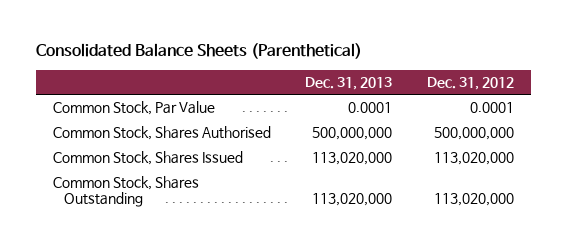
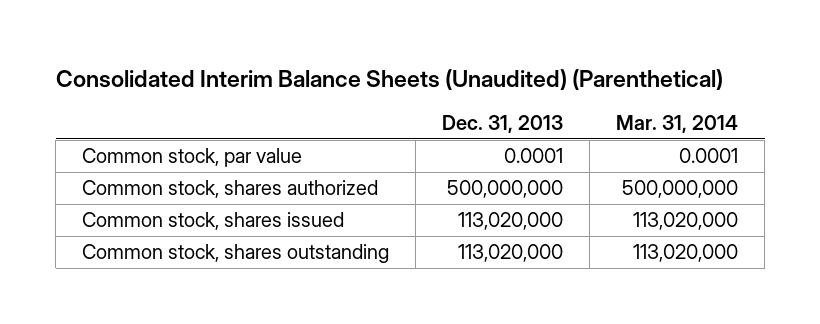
[35,43,362,60] Consolidated Balance Sheets (Parenthetical) -> [55,68,723,90] Consolidated Interim Balance Sheets (Unaudited) (Parenthetical)
[426,76,514,90] Dec. 31, 2012 -> none
none -> [616,114,739,133] Mar. 31, 2014
[52,101,215,116] Common Stock, Par Value -> [82,148,303,168] Common stock, par value
[52,126,271,141] Common Stock, Shares Authorised -> [82,180,379,199] Common stock, shares authorized
[52,151,243,166] Common Stock, Shares Issued -> [82,212,345,231] Common stock, shares issued
[52,176,199,208] Common Stock, Shares Outstanding -> [82,244,390,264] Common stock, shares outstanding

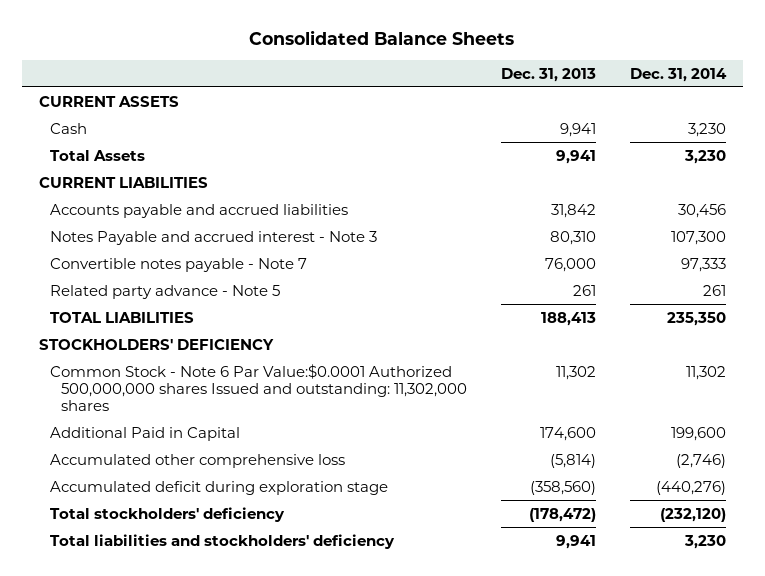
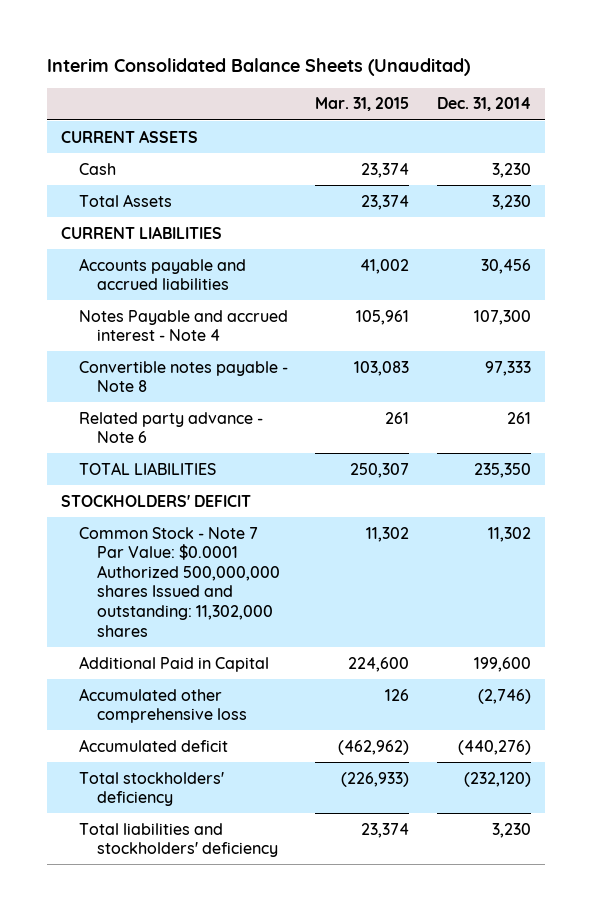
[249,30,515,46] Consolidated Balance Sheets -> [47,58,471,77] Interim Consolidated Balance Sheets (Unauditad)
[501,67,597,82] Dec. 31, 2013 -> none
none -> [315,97,410,112] Mar. 31, 2015
[49,230,377,245] Notes Payable and accrued interest - Note 3 -> [79,309,289,342] Notes Payable and accrued interest - Note 4
[49,257,307,272] Convertible notes payable - Note 7 -> [79,360,289,393] Convertible notes payable - Note 8
[49,284,280,299] Related party advance - Note 5 -> [79,411,264,444] Related party advance - Note 6
[38,338,274,350] STOCKHOLDERS' DEFICIENCY -> [61,494,252,507] STOCKHOLDERS' DEFICIT
[49,363,468,412] Common Stock - Note 6 Par Value:$0.0001 Authorized 500,000,000 shares Issued and outstanding: 11,302,000 shares -> [79,526,280,637] Common Stock - Note 7 Par Value: $0.0001 Authorized 500,000,000 shares Issued and outstanding: 11,302,000 shares
[49,480,388,495] Accumulated deficit during exploration stage -> [79,738,229,752] Accumulated deficit

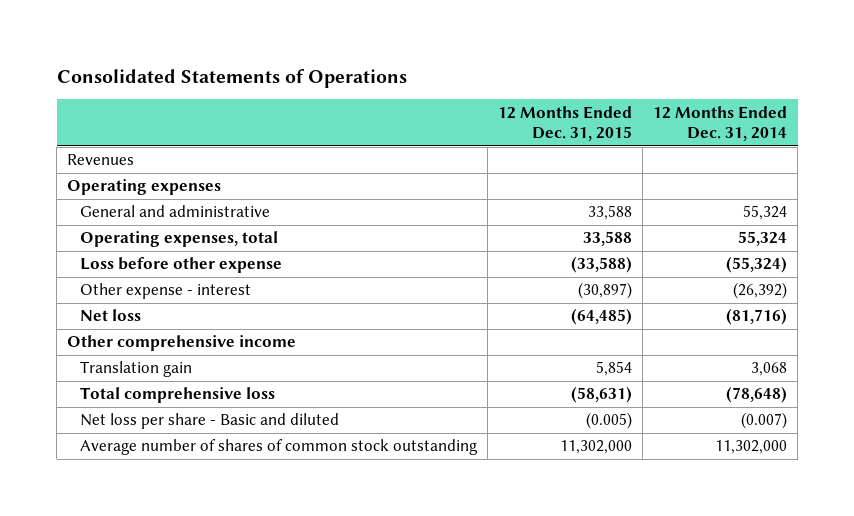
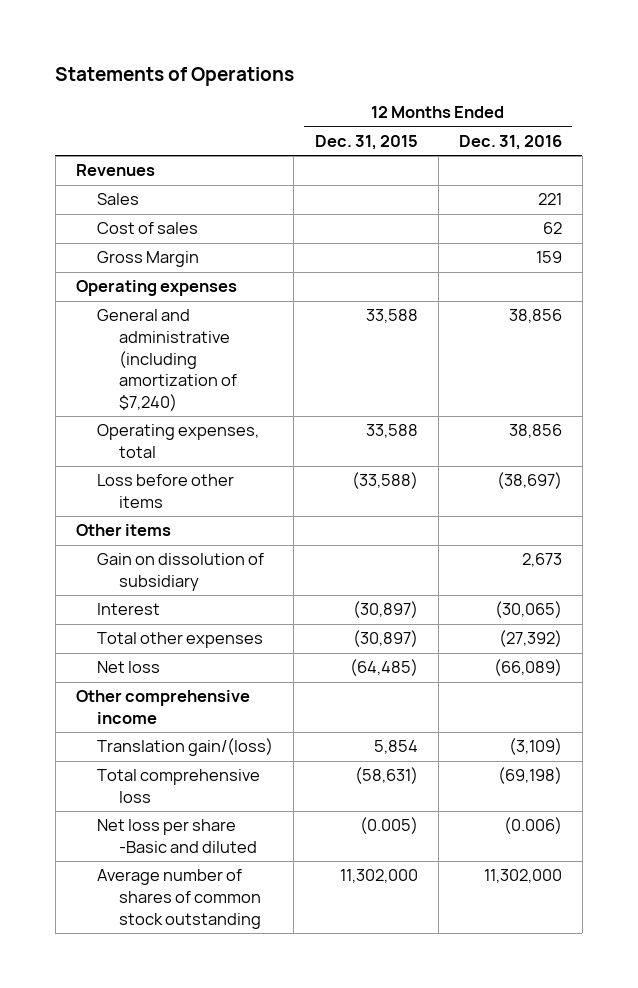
[56,68,407,88] Consolidated Statements of Operations -> [55,67,295,87] Statements of Operations
[653,105,788,142] 12 Months Ended Dec. 31, 2014 -> none
none -> [458,135,562,151] Dec. 31, 2016
none -> [97,193,140,206] Sales
none -> [97,222,199,235] Cost of sales
none -> [97,251,200,268] Gross Margin
[80,205,271,218] General and administrative -> [97,309,237,411] General and administrative (including amortization of $7,240)
[80,257,283,274] Loss before other expense -> [97,474,235,508] Loss before other items
none -> [76,524,172,537] Other items
none -> [97,553,265,591] Gain on dissolution of subsidiary
[80,283,252,300] Other expense - interest -> [97,603,161,616] Interest
none -> [97,632,264,649] Total other expenses
[80,361,193,378] Translation gain -> [97,738,274,757] Translation gain/(loss)
[80,413,340,430] Net loss per share - Basic and diluted -> [97,819,257,853] Net loss per share -Basic and diluted

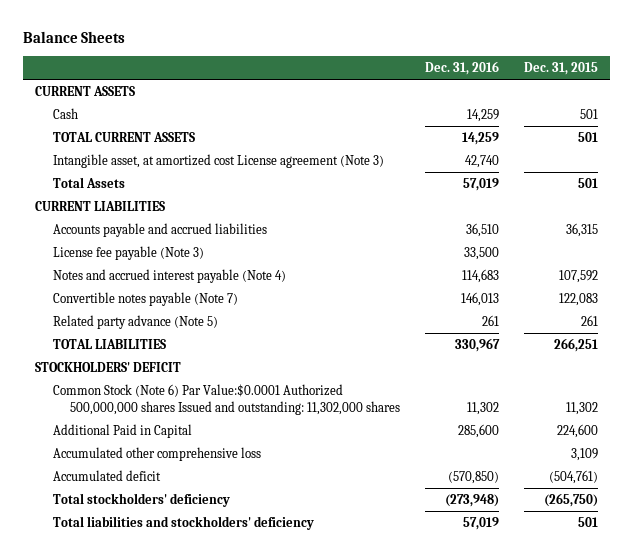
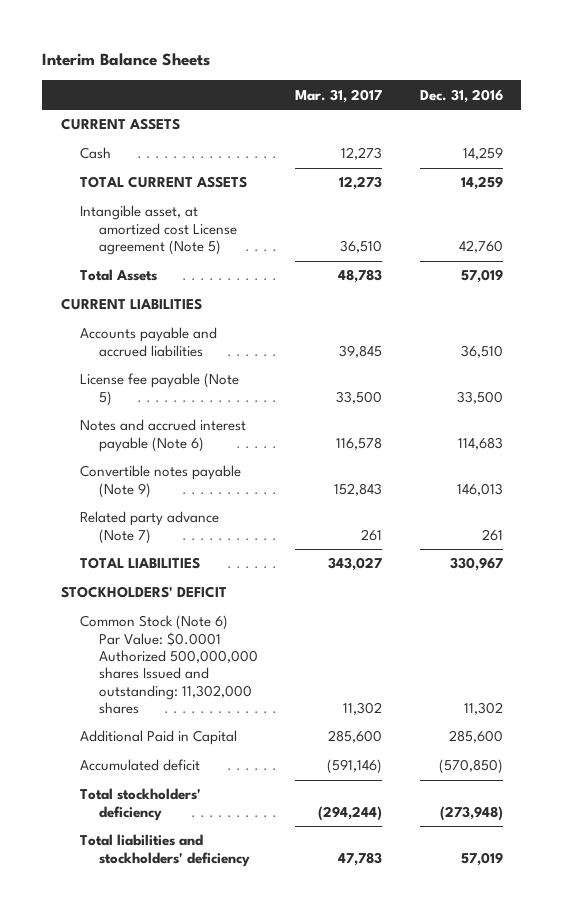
[22,31,125,44] Balance Sheets -> [41,53,210,67] Interim Balance Sheets
[523,62,598,76] Dec. 31, 2015 -> none
none -> [295,88,383,103] Mar. 31, 2017
[52,153,384,168] Intangible asset, at amortized cost License agreement (Note 3) -> [79,205,238,256] Intangible asset, at amortized cost License agreement (Note 5)
[465,154,500,168] 42,740 -> [458,240,503,254] 42,760
[52,245,204,260] License fee payable (Note 3) -> [79,373,239,406] License fee payable (Note 5)
[52,268,286,283] Notes and accrued interest payable (Note 4) -> [79,419,246,452] Notes and accrued interest payable (Note 6)
[52,291,238,306] Convertible notes payable (Note 7) -> [79,465,241,498] Convertible notes payable (Note 9)
[52,314,218,329] Related party advance (Note 5) -> [79,511,219,544] Related party advance (Note 7)
[52,383,401,415] Common Stock (Note 6) Par Value:$0.0001 Authorized 500,000,000 shares Issued and outstanding: 11,302,000 shares -> [79,615,259,714] Common Stock (Note 6) Par Value: $0.0001 Authorized 500,000,000 shares Issued and outstanding: 11,302,000 shares
[52,446,261,461] Accumulated other comprehensive loss -> none

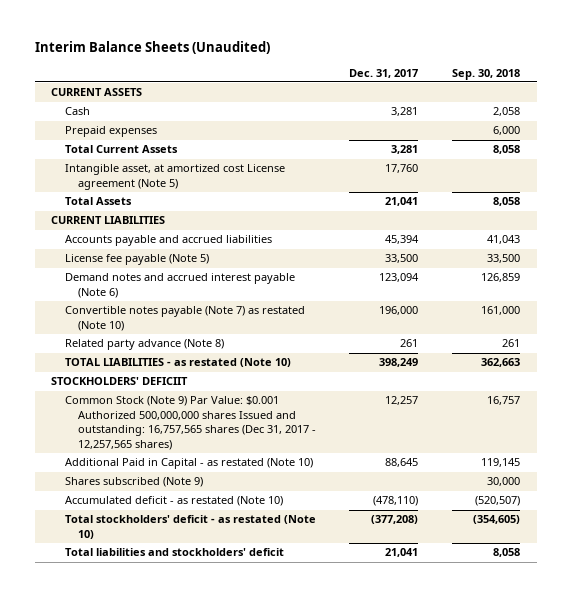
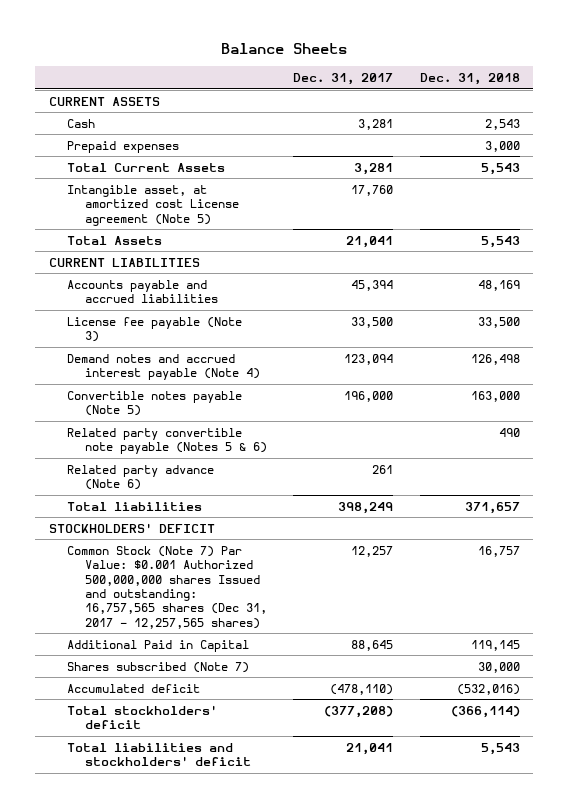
[34,40,270,54] Interim Balance Sheets (Unaudited) -> [221,43,348,55] Balance Sheets
[451,68,520,80] Sep. 30, 2018 -> none
none -> [419,73,520,86] Dec. 31, 2018
[64,254,209,266] License fee payable (Note 5) -> [66,316,242,343] License fee payable (Note 3)
[64,273,295,298] Demand notes and accrued interest payable (Note 6) -> [66,353,260,381] Demand notes and accrued interest payable (Note 4)
[64,306,305,331] Convertible notes payable (Note 7) as restated (Note 10) -> [66,390,242,417] Convertible notes payable (Note 5)
none -> [66,427,267,455] Related party convertible note payable (Notes 5 & 6)
[64,339,224,351] Related party advance (Note 8) -> [66,464,214,491] Related party advance (Note 6)
[64,358,291,368] TOTAL LIABILITIES - as restated (Note 10) -> [66,501,202,511] Total liabilities
[51,377,189,386] STOCKHOLDERS' DEFICIIT -> [48,522,215,533] STOCKHOLDERS' DEFICIT
[64,396,316,451] Common Stock (Note 9) Par Value: $0.001 Authorized 500,000,000 shares Issued and outstanding: 16,757,565 shares (Dec 31, 2017 - 12,257,565 shares) -> [66,545,267,629] Common Stock (Note 7) Par Value: $0.001 Authorized 500,000,000 shares Issued and outstanding: 16,757,565 shares (Dec 31, 2017 - 12,257,565 shares)
[64,458,313,470] Additional Paid in Capital - as restated (Note 10) -> [66,639,249,652] Additional Paid in Capital
[64,477,203,488] Shares subscribed (Note 9) -> [66,661,249,673] Shares subscribed (Note 7)
[64,496,283,507] Accumulated deficit - as restated (Note 10) -> [66,683,200,693] Accumulated deficit
[64,515,316,539] Total stockholders' deficit - as restated (Note 10) -> [66,704,217,730] Total stockholders' deficit

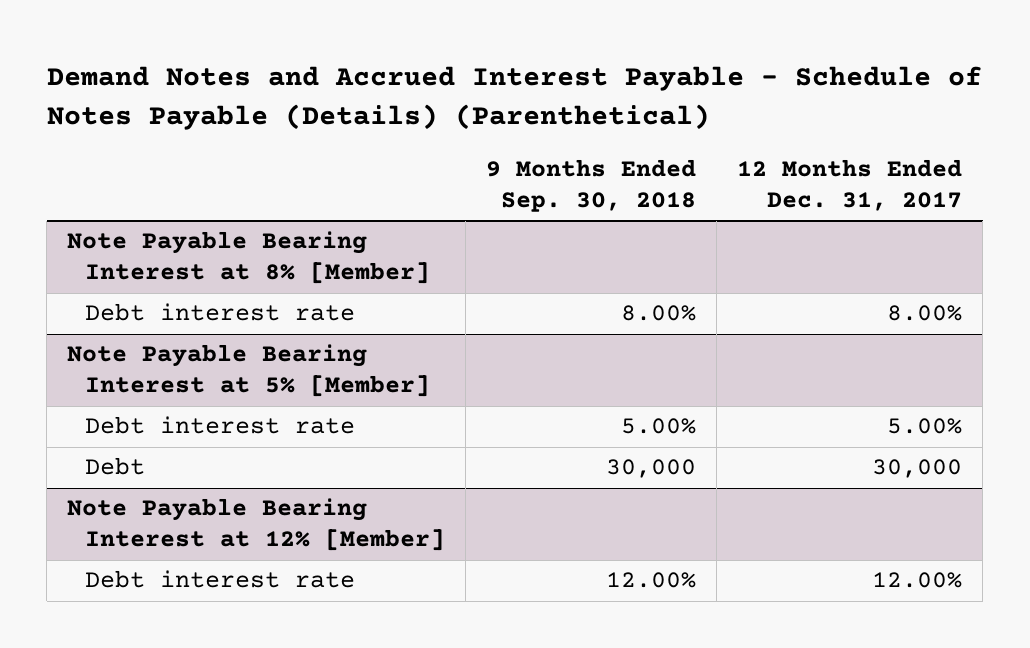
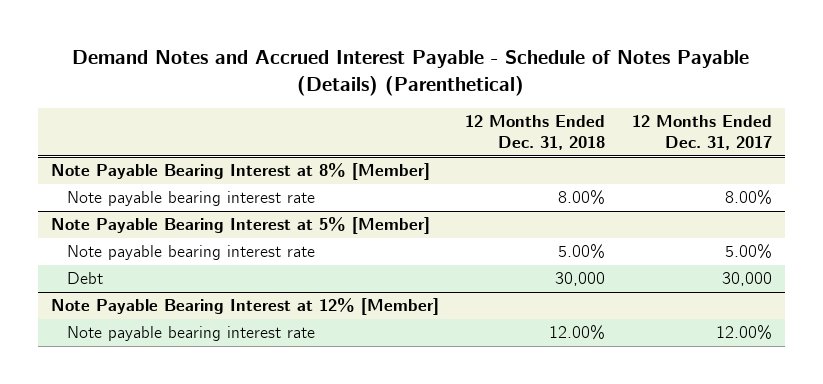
[486,159,697,213] 9 Months Ended Sep. 30, 2018 -> none
none -> [465,115,606,151] 12 Months Ended Dec. 31, 2018
[85,303,356,322] Debt interest rate -> [67,191,316,207] Note payable bearing interest rate
[85,416,356,435] Debt interest rate -> [67,245,316,261] Note payable bearing interest rate
[85,570,356,589] Debt interest rate -> [67,326,316,342] Note payable bearing interest rate

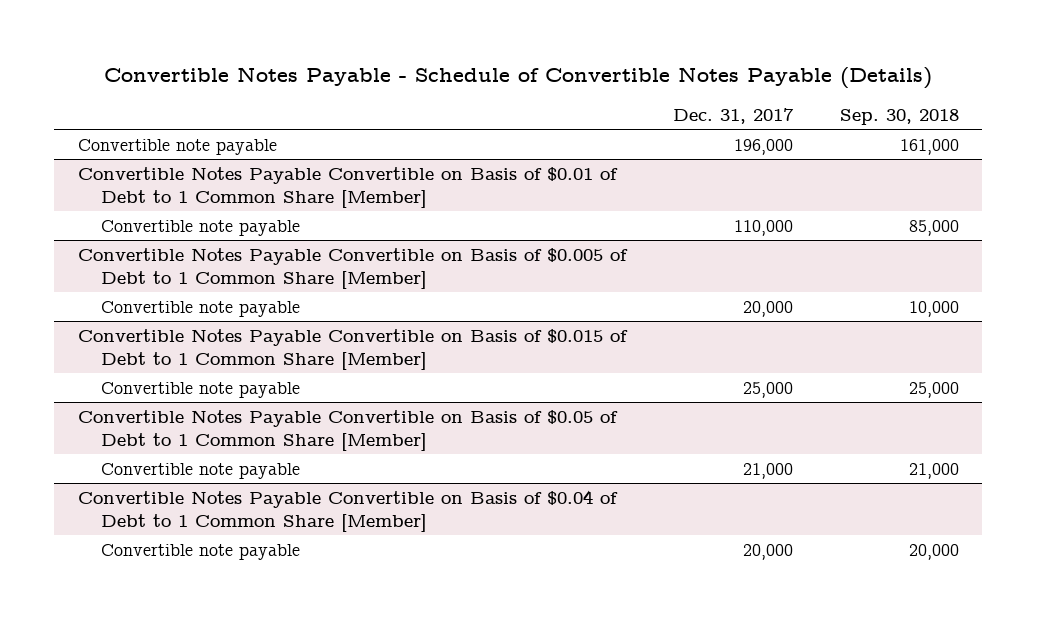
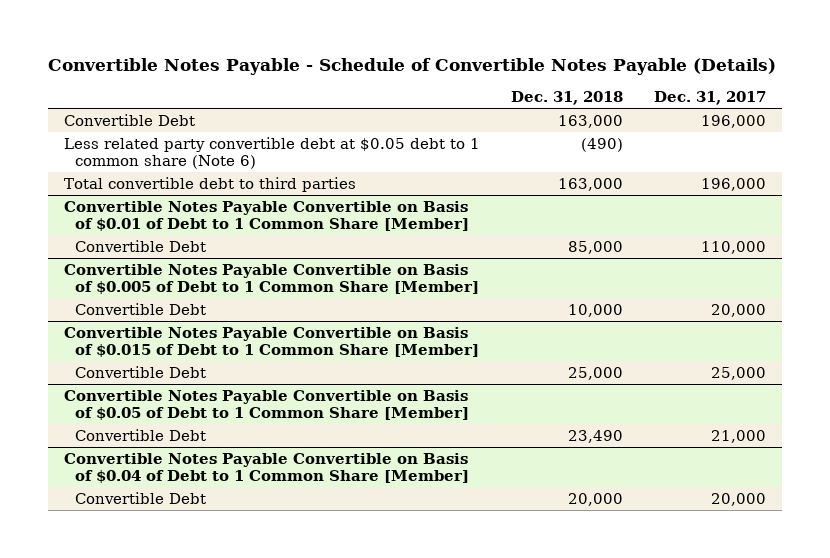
[839,109,959,126] Sep. 30, 2018 -> none
none -> [511,90,624,105] Dec. 31, 2018
none -> [64,113,196,126] Convertible Debt
none -> [64,136,481,169] Less related party convertible debt at $0.05 debt to 1 common share (Note 6)
[77,138,277,155] Convertible note payable -> [64,176,357,192] Total convertible debt to third parties
[101,219,301,236] Convertible note payable -> none
none -> [74,239,206,252] Convertible Debt
[101,300,301,317] Convertible note payable -> none
none -> [74,302,206,315] Convertible Debt
[101,381,301,398] Convertible note payable -> none
none -> [74,365,206,378] Convertible Debt
[101,462,301,479] Convertible note payable -> none
none -> [74,428,206,441] Convertible Debt
[101,543,301,560] Convertible note payable -> none
none -> [74,491,206,504] Convertible Debt

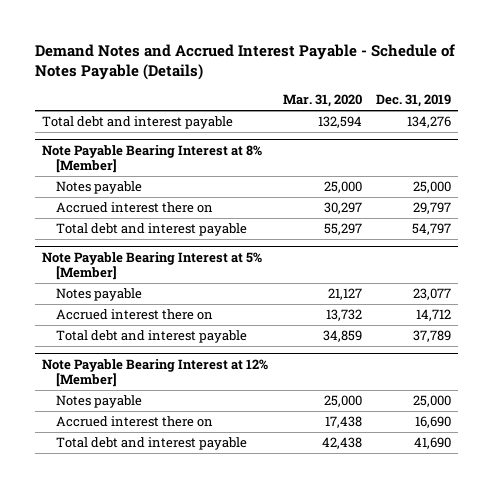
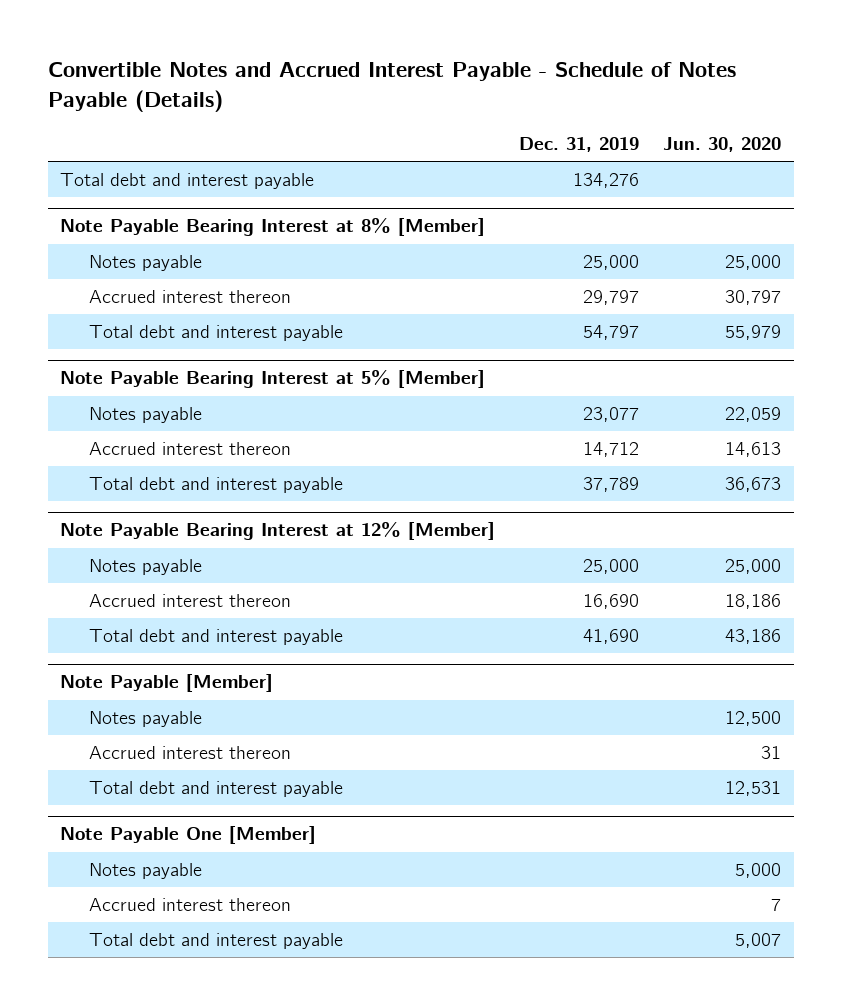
[35,43,456,80] Demand Notes and Accrued Interest Payable - Schedule of Notes Payable (Details) -> [47,62,736,112] Convertible Notes and Accrued Interest Payable - Schedule of Notes Payable (Details)
[282,94,362,108] Mar. 31, 2020 -> none
none -> [663,137,782,153] Jun. 30, 2020
[56,202,214,214] Accrued interest there on -> [89,290,292,304] Accrued interest thereon
[56,309,214,321] Accrued interest there on -> [89,442,292,456] Accrued interest thereon
[56,416,214,428] Accrued interest there on -> [89,594,292,608] Accrued interest thereon
none -> [59,674,273,693] Note Payable [Member]
none -> [89,711,203,728] Notes payable
none -> [89,746,292,760] Accrued interest thereon
none -> [89,781,344,798] Total debt and interest payable
none -> [59,826,316,845] Note Payable One [Member]
none -> [89,863,203,880] Notes payable
none -> [89,898,292,912] Accrued interest thereon
none -> [89,933,344,950] Total debt and interest payable

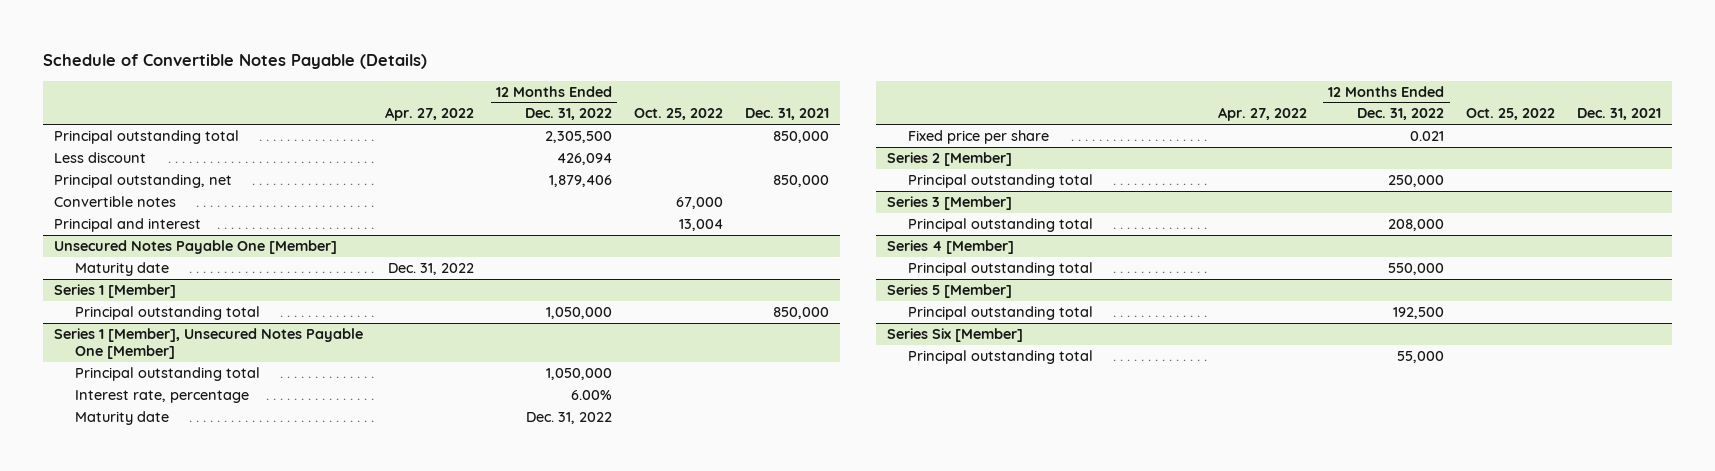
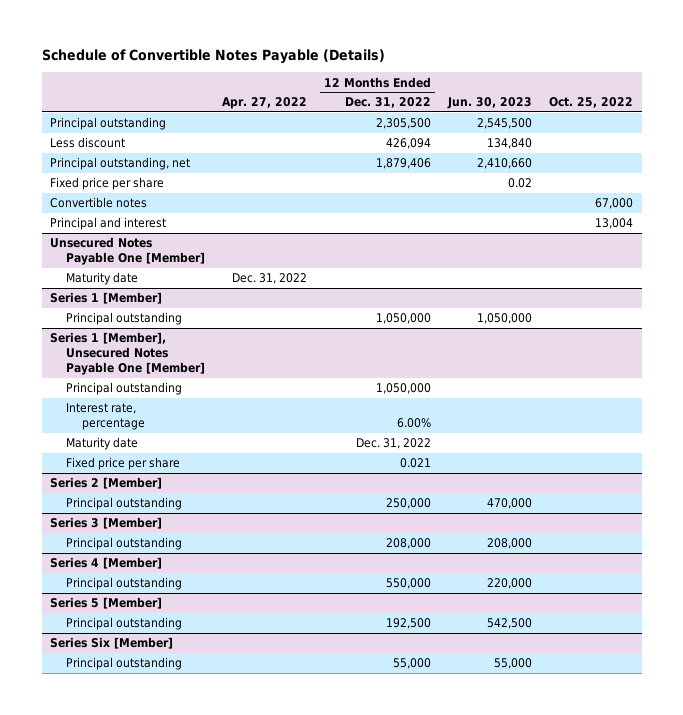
[744,108,829,121] Dec. 31, 2021 -> none
none -> [447,97,533,110] Jun. 30, 2023
[54,130,240,145] Principal outstanding total -> [50,117,167,131] Principal outstanding
none -> [50,177,165,191] Fixed price per share
[75,306,261,321] Principal outstanding total -> [66,312,183,326] Principal outstanding
[75,367,261,382] Principal outstanding total -> [66,382,183,396] Principal outstanding
[907,174,1093,189] Principal outstanding total -> [66,497,183,511] Principal outstanding
[907,218,1093,233] Principal outstanding total -> [66,537,183,551] Principal outstanding
[907,262,1093,277] Principal outstanding total -> [66,577,183,591] Principal outstanding
[907,306,1093,321] Principal outstanding total -> [66,617,183,631] Principal outstanding
[907,350,1093,365] Principal outstanding total -> [66,657,183,671] Principal outstanding

